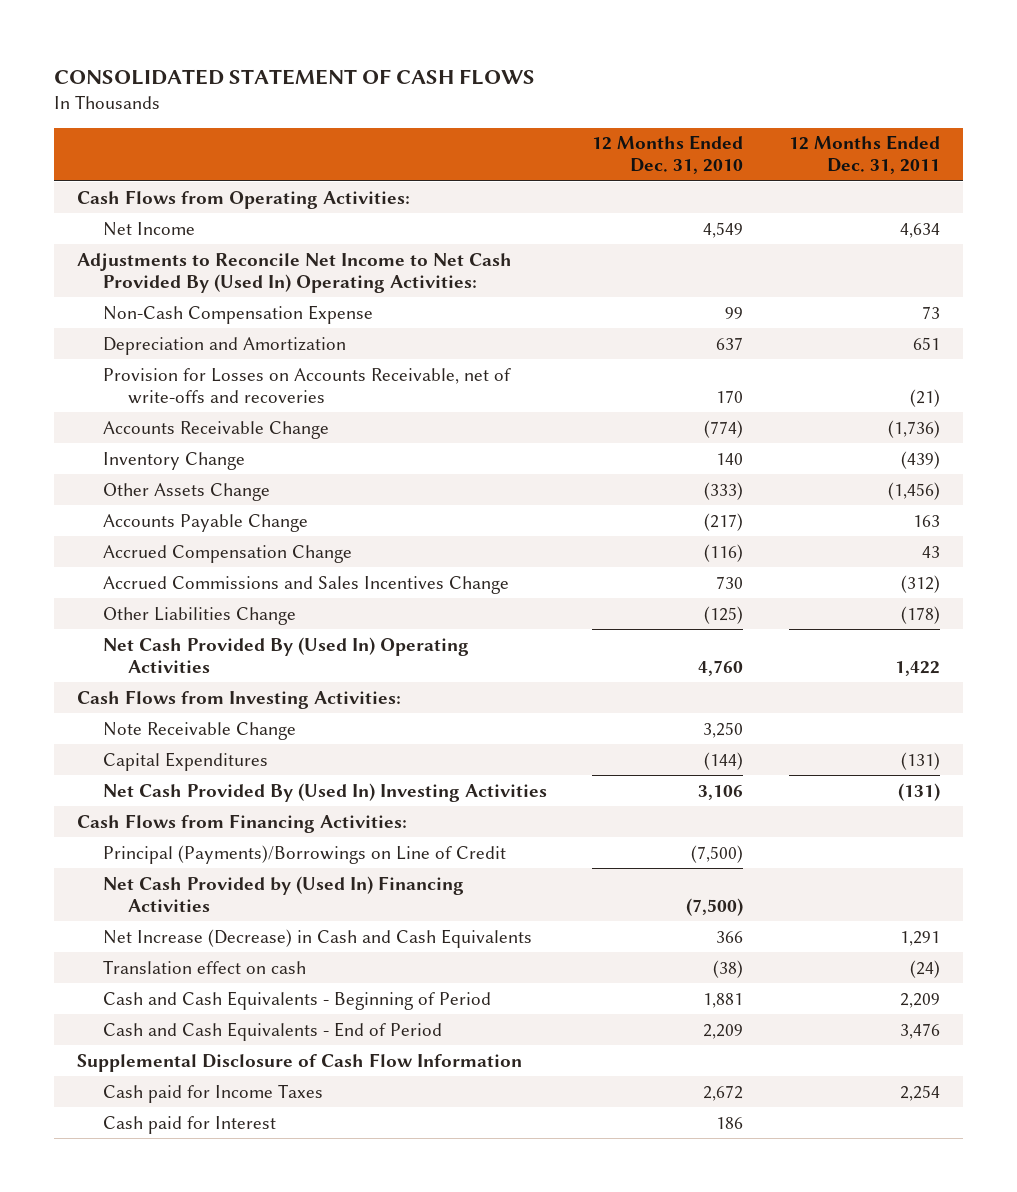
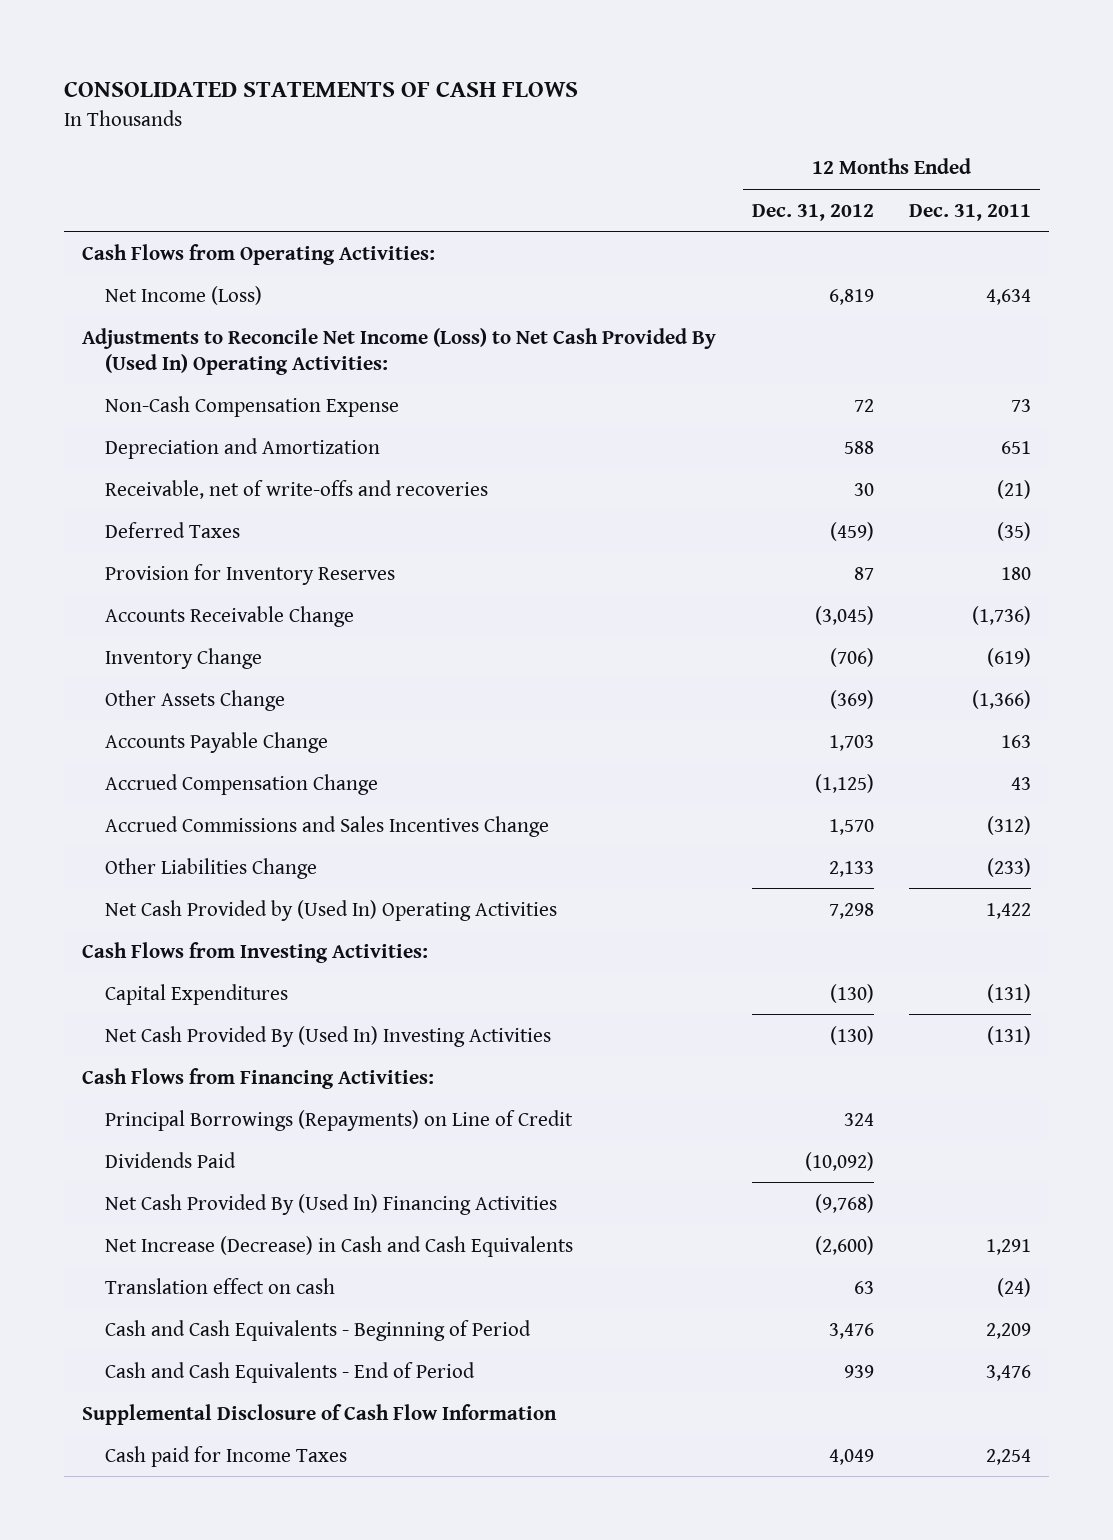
[54,68,536,85] CONSOLIDATED STATEMENT OF CASH FLOWS -> [64,81,579,98] CONSOLIDATED STATEMENTS OF CASH FLOWS
[592,135,744,175] 12 Months Ended Dec. 31, 2010 -> none
none -> [751,203,874,221] Dec. 31, 2012
[102,221,195,236] Net Income -> [104,285,262,305] Net Income (Loss)
[77,252,513,293] Adjustments to Reconcile Net Income to Net Cash Provided By (Used In) Operating Activities: -> [82,327,717,375] Adjustments to Reconcile Net Income (Loss) to Net Cash Provided By (Used In) Operating Activities:
[102,367,511,404] Provision for Losses on Accounts Receivable, net of write-offs and recoveries -> [104,479,488,499] Receivable, net of write-offs and recoveries
none -> [104,521,240,538] Deferred Taxes
none -> [104,563,395,585] Provision for Inventory Reserves
[901,450,941,469] (439) -> [987,647,1032,667] (619)
[888,481,941,500] (1,456) -> [972,689,1032,709] (1,366)
[901,605,941,624] (178) -> [987,857,1032,877] (233)
[102,636,469,673] Net Cash Provided By (Used In) Operating Activities -> [104,899,557,921] Net Cash Provided by (Used In) Operating Activities
[102,721,296,740] Note Receivable Change -> none
[102,844,506,864] Principal (Payments)/Borrowings on Line of Credit -> [104,1109,573,1131] Principal Borrowings (Repayments) on Line of Credit
none -> [104,1151,236,1168] Dividends Paid
[102,875,464,912] Net Cash Provided by (Used In) Financing Activities -> [104,1193,557,1215] Net Cash Provided By (Used In) Financing Activities
[102,1115,276,1134] Cash paid for Interest -> none

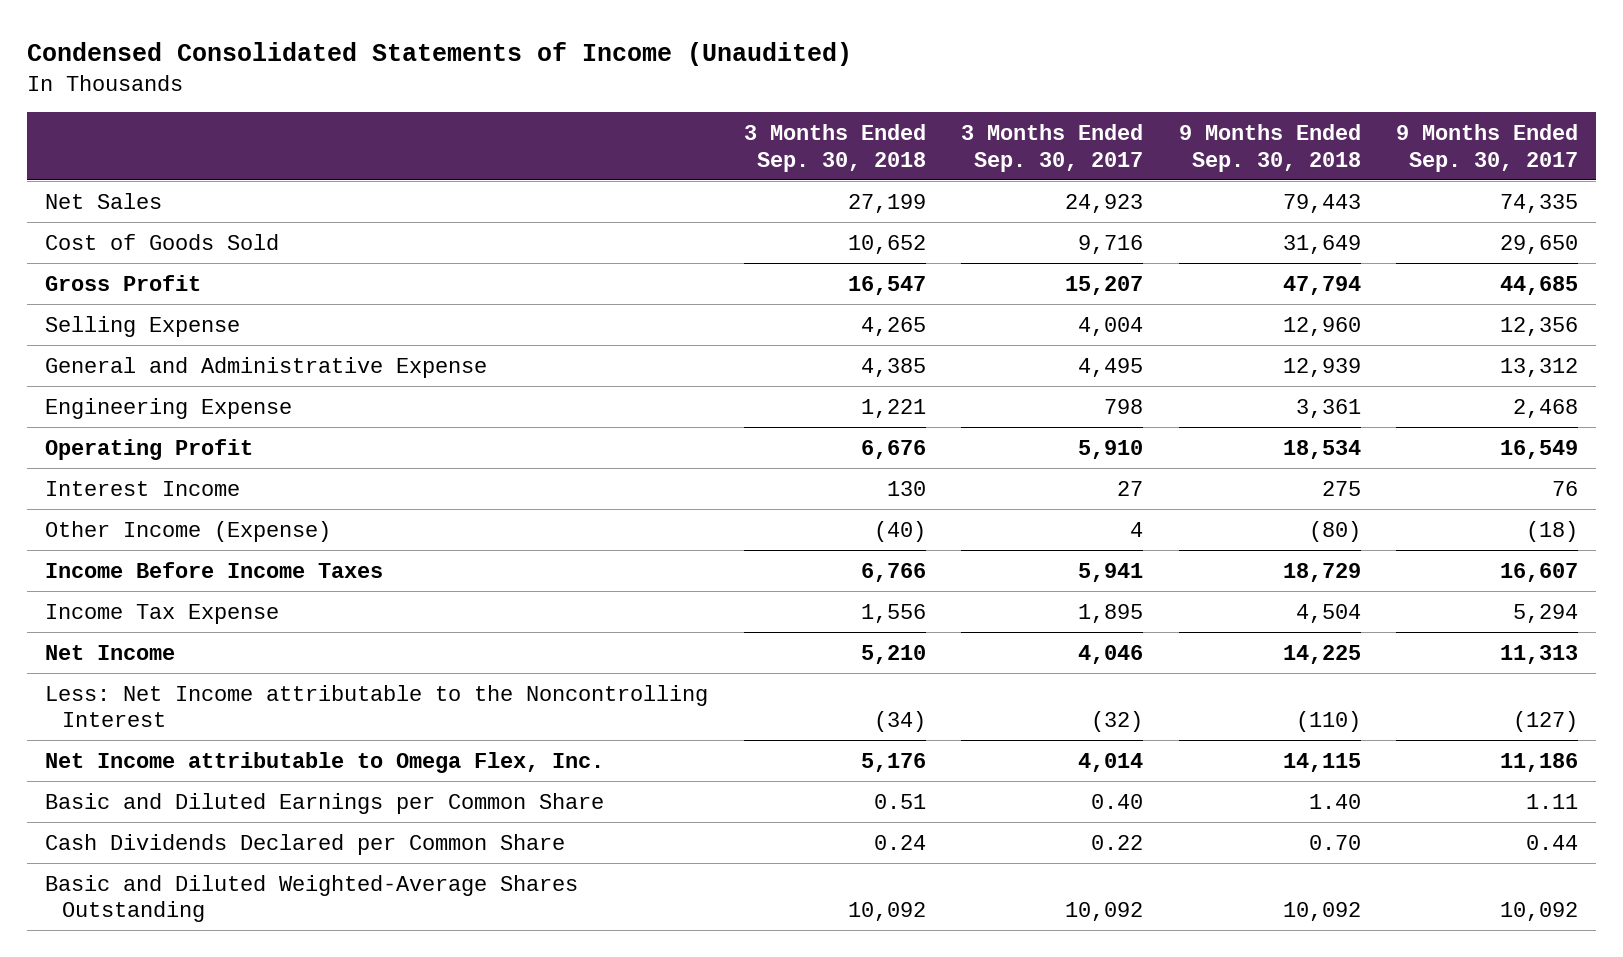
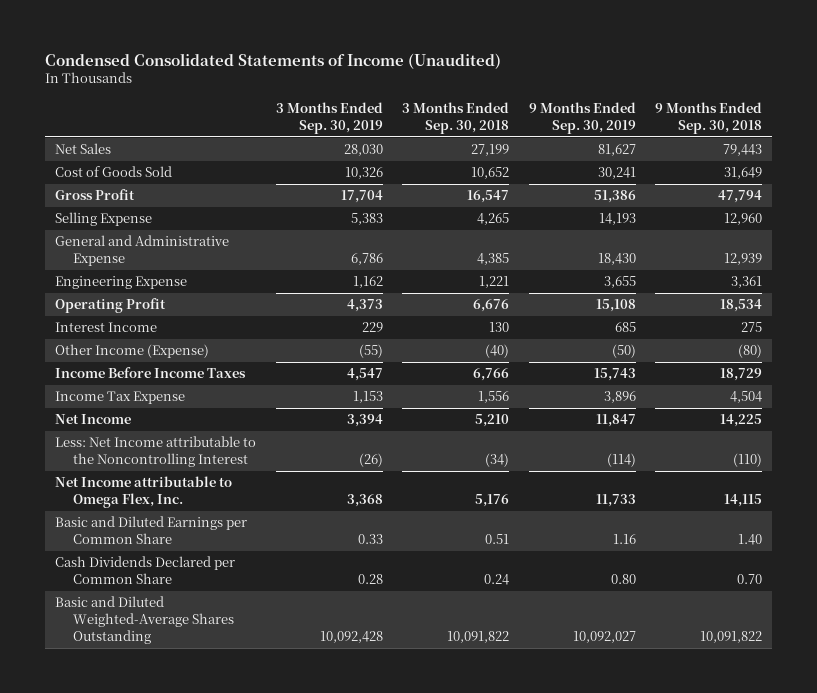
[961,123,1144,172] 3 Months Ended Sep. 30, 2017 -> none
[1396,123,1579,172] 9 Months Ended Sep. 30, 2017 -> none
none -> [275,102,383,134] 3 Months Ended Sep. 30, 2019
none -> [528,102,636,134] 9 Months Ended Sep. 30, 2019
[847,902,926,922] 10,092 -> [447,631,510,644] 10,091,822
[1282,902,1361,922] 10,092 -> [700,631,763,644] 10,091,822

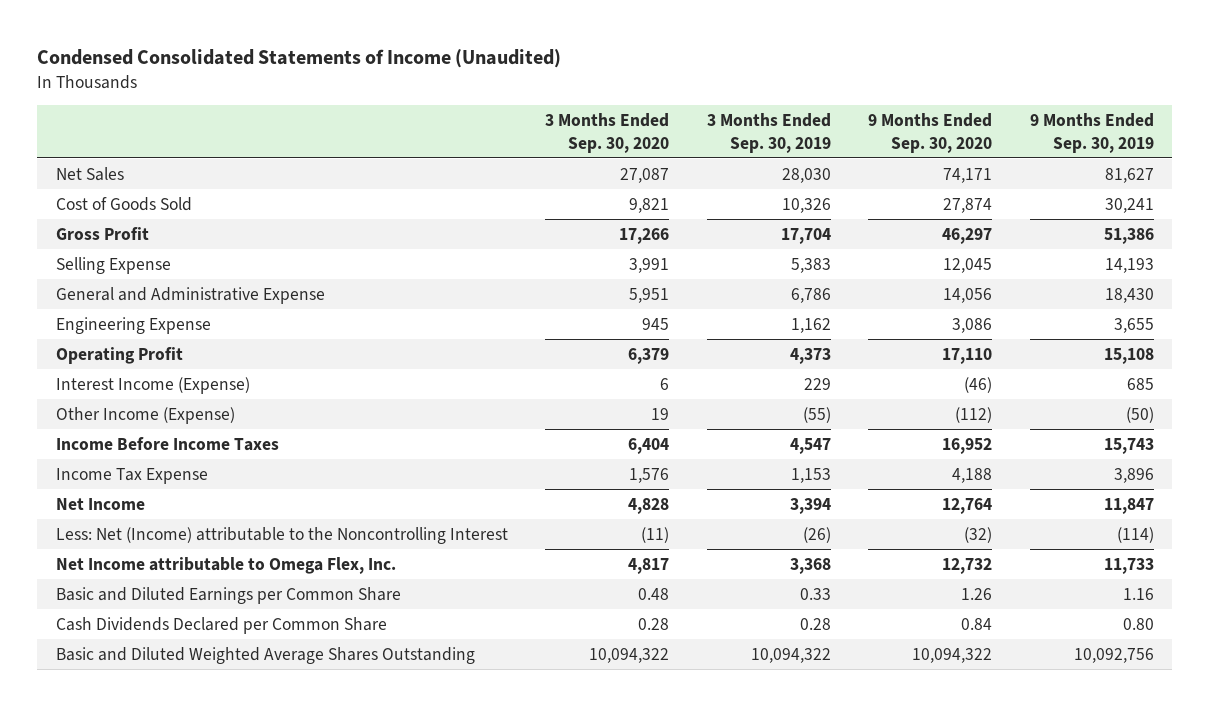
[402,102,510,134] 3 Months Ended Sep. 30, 2018 -> none
[655,102,763,134] 9 Months Ended Sep. 30, 2018 -> none
none -> [545,113,670,153] 3 Months Ended Sep. 30, 2020
none -> [868,113,993,153] 9 Months Ended Sep. 30, 2020
[55,322,158,333] Interest Income -> [55,376,250,394] Interest Income (Expense)
[55,436,257,468] Less: Net Income attributable to the Noncontrolling Interest -> [55,526,508,544] Less: Net (Income) attributable to the Noncontrolling Interest
[55,596,234,645] Basic and Diluted Weighted-Average Shares Outstanding -> [55,646,475,664] Basic and Diluted Weighted Average Shares Outstanding
[319,631,383,644] 10,092,428 -> [750,647,831,663] 10,094,322
[572,631,636,644] 10,092,027 -> [1073,647,1154,663] 10,092,756

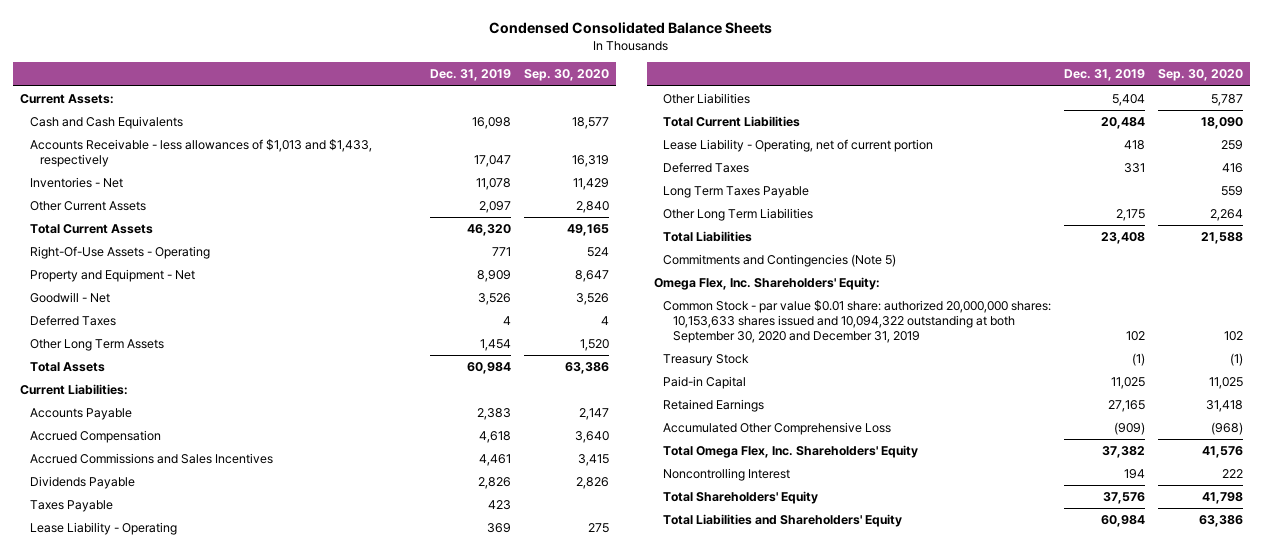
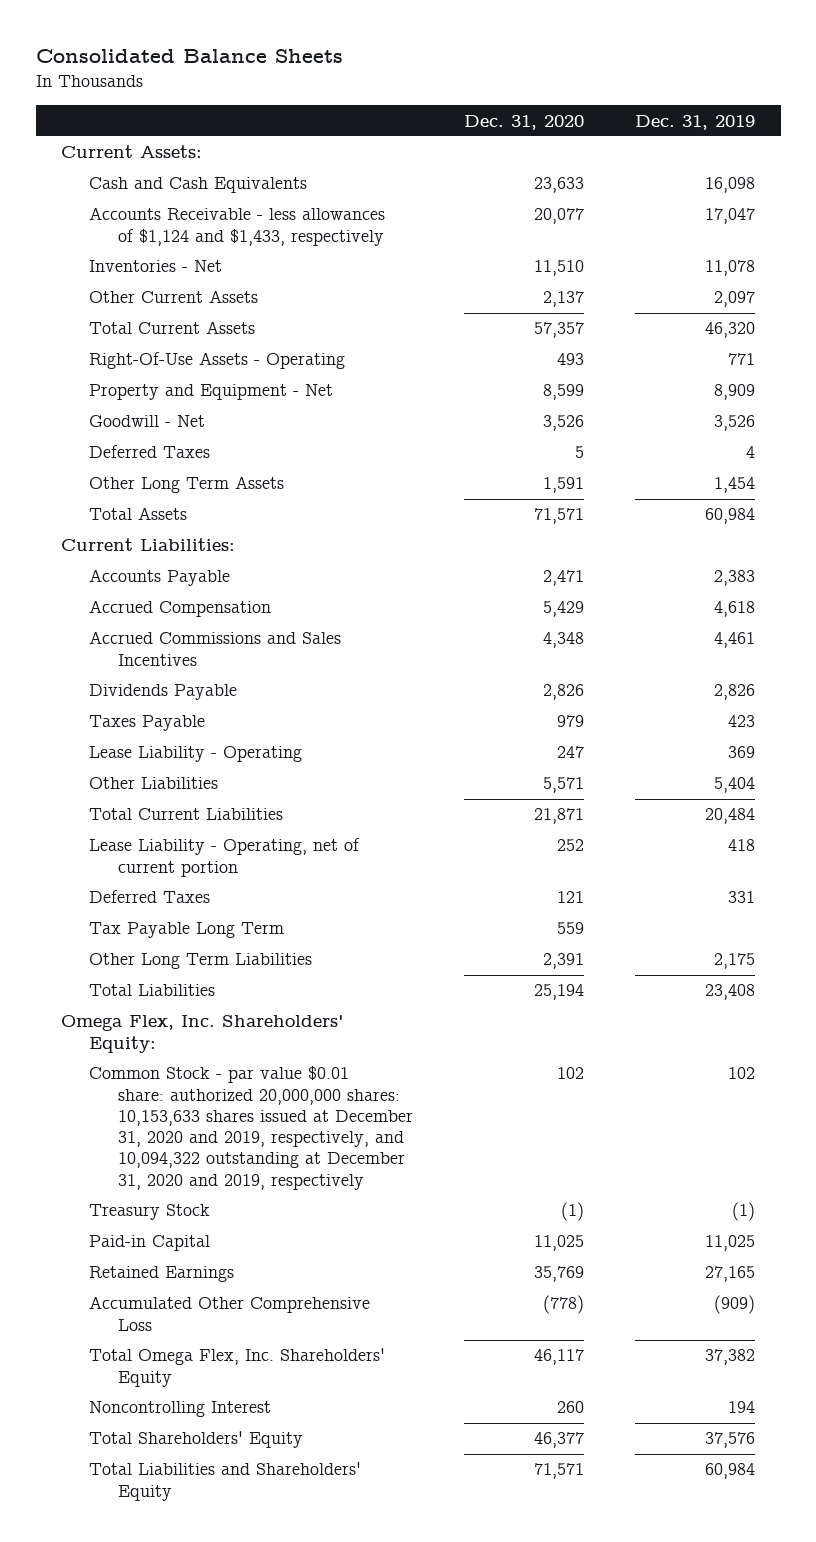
[489,21,773,34] Condensed Consolidated Balance Sheets -> [35,49,343,64] Consolidated Balance Sheets
[524,69,610,82] Sep. 30, 2020 -> none
none -> [463,114,584,130] Dec. 31, 2020
[29,139,372,168] Accounts Receivable - less allowances of $1,013 and $1,433, respectively -> [89,207,386,246] Accounts Receivable - less allowances of $1,124 and $1,433, respectively
[663,186,810,199] Long Term Taxes Payable -> [89,922,285,939] Tax Payable Long Term
[663,254,897,268] Commitments and Contingencies (Note 5) -> none
[663,300,1052,343] Common Stock - par value $0.01 share: authorized 20,000,000 shares: 10,153,633 shares issued and 10,094,322 outstanding at both September 30, 2020 and December 31, 2019 -> [89,1066,413,1190] Common Stock - par value $0.01 share: authorized 20,000,000 shares: 10,153,633 shares issued at December 31, 2020 and 2019, respectively, and 10,094,322 outstanding at December 31, 2020 and 2019, respectively

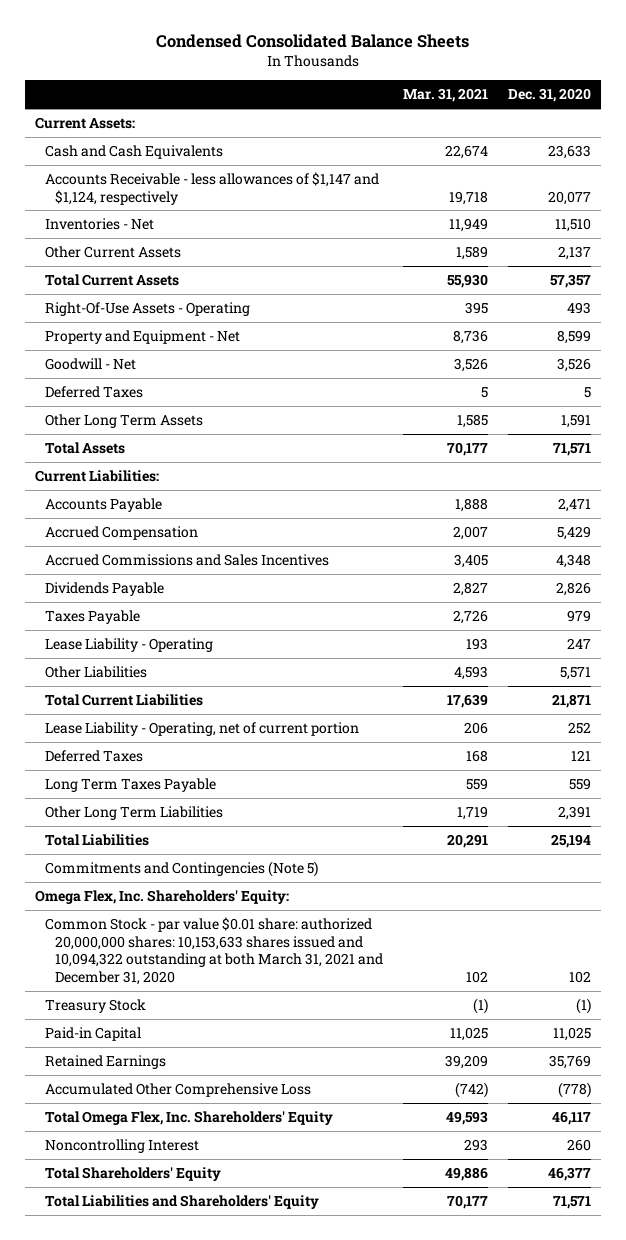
[35,49,343,64] Consolidated Balance Sheets -> [155,34,469,49] Condensed Consolidated Balance Sheets
[634,114,755,130] Dec. 31, 2019 -> none
none -> [402,88,488,103] Mar. 31, 2021
[89,207,386,246] Accounts Receivable - less allowances of $1,124 and $1,433, respectively -> [45,171,380,205] Accounts Receivable - less allowances of $1,147 and $1,124, respectively
[89,922,285,939] Tax Payable Long Term -> [45,777,217,792] Long Term Taxes Payable
none -> [45,860,319,877] Commitments and Contingencies (Note 5)
[89,1066,413,1190] Common Stock - par value $0.01 share: authorized 20,000,000 shares: 10,153,633 shares issued at December 31, 2020 and 2019, respectively, and 10,094,322 outstanding at December 31, 2020 and 2019, respectively -> [45,916,384,986] Common Stock - par value $0.01 share: authorized 20,000,000 shares: 10,153,633 shares issued and 10,094,322 outstanding at both March 31, 2021 and December 31, 2020

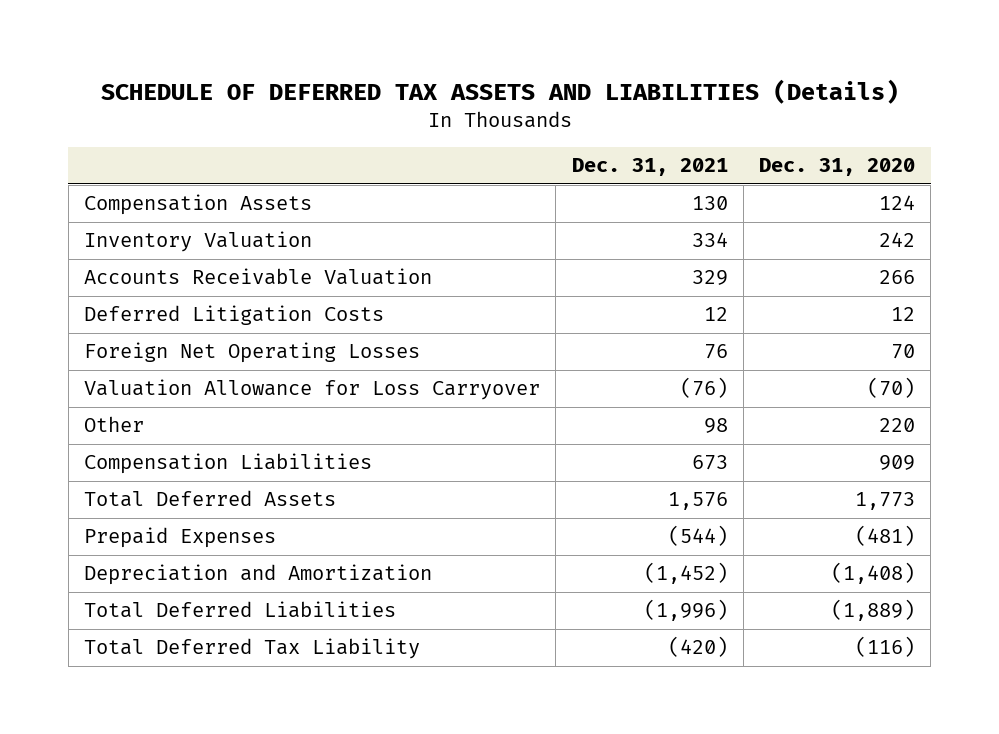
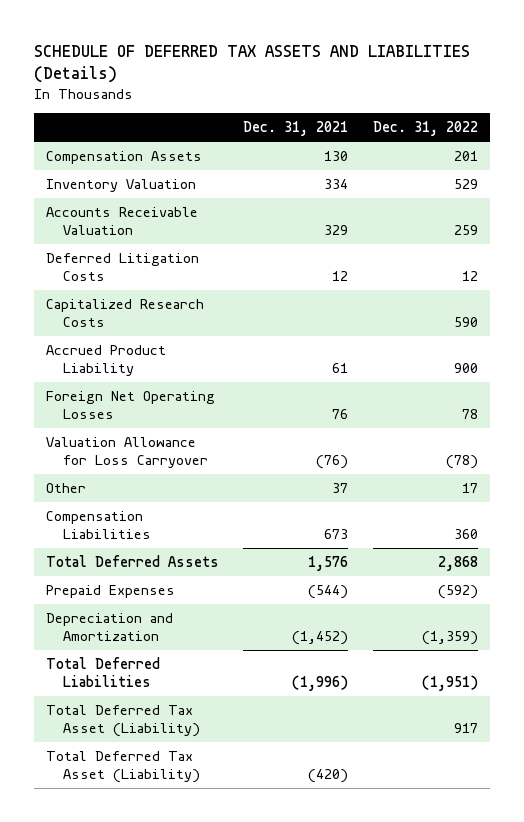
[758,158,915,177] Dec. 31, 2020 -> none
none -> [372,121,478,137] Dec. 31, 2022
none -> [46,299,205,327] Capitalized Research Costs
none -> [46,345,167,376] Accrued Product Liability
[703,418,728,434] 98 -> [332,483,349,494] 37
none -> [46,705,200,737] Total Deferred Tax Asset (Liability)
[84,638,421,660] Total Deferred Tax Liability -> [46,751,200,783] Total Deferred Tax Asset (Liability)

